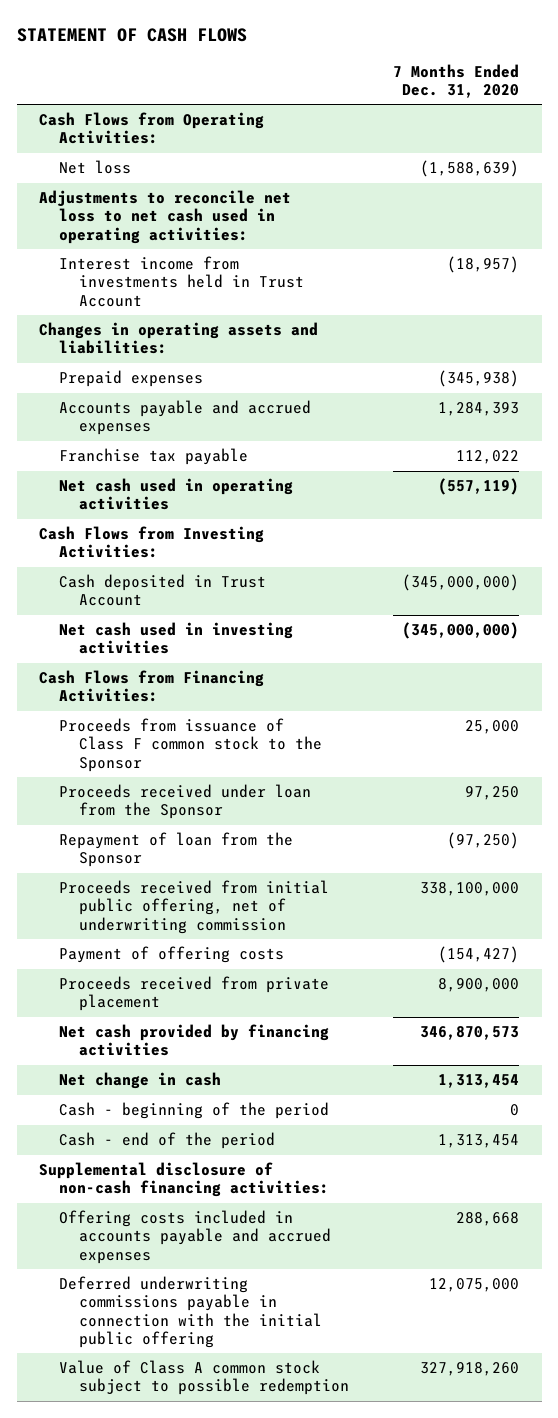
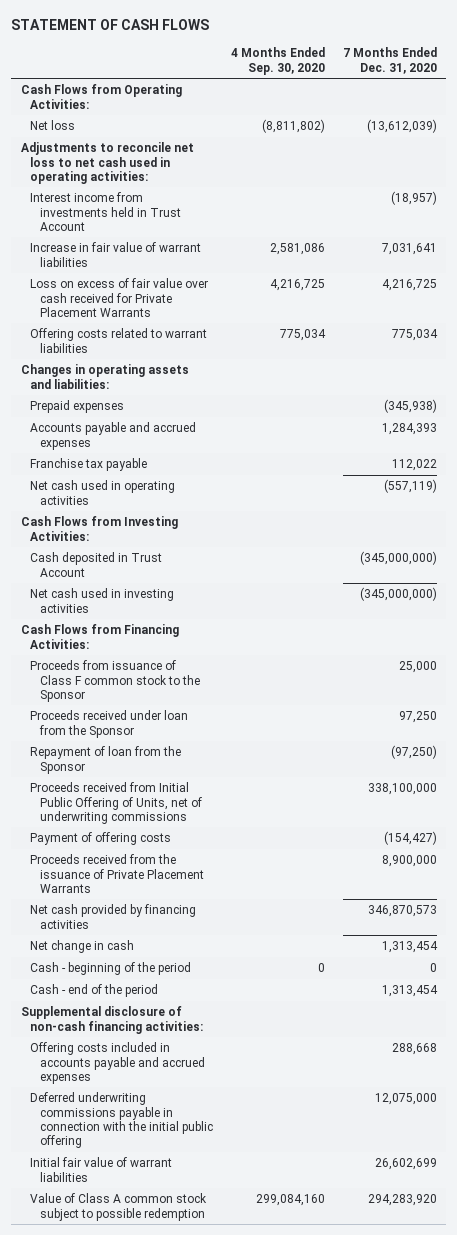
none -> [230,47,325,75] 4 Months Ended Sep. 30, 2020
[420,160,520,178] (1,588,639) -> [366,119,437,134] (13,612,039)
none -> [30,242,202,267] Increase in fair value of warrant liabilities
none -> [30,278,209,317] Loss on excess of fair value over cash received for Private Placement Warrants
none -> [30,328,208,353] Offering costs related to warrant liabilities
[59,880,330,934] Proceeds received from initial public offering, net of underwriting commission -> [30,782,202,824] Proceeds received from Initial Public Offering of Units, net of underwriting commissions
[59,976,330,1012] Proceeds received from private placement -> [30,854,204,893] Proceeds received from the issuance of Private Placement Warrants
none -> [30,1157,173,1182] Initial fair value of warrant liabilities
[420,1362,520,1377] 327,918,260 -> [367,1194,437,1207] 294,283,920

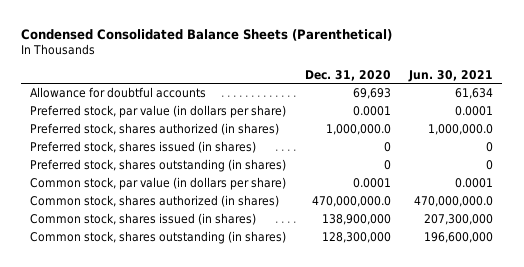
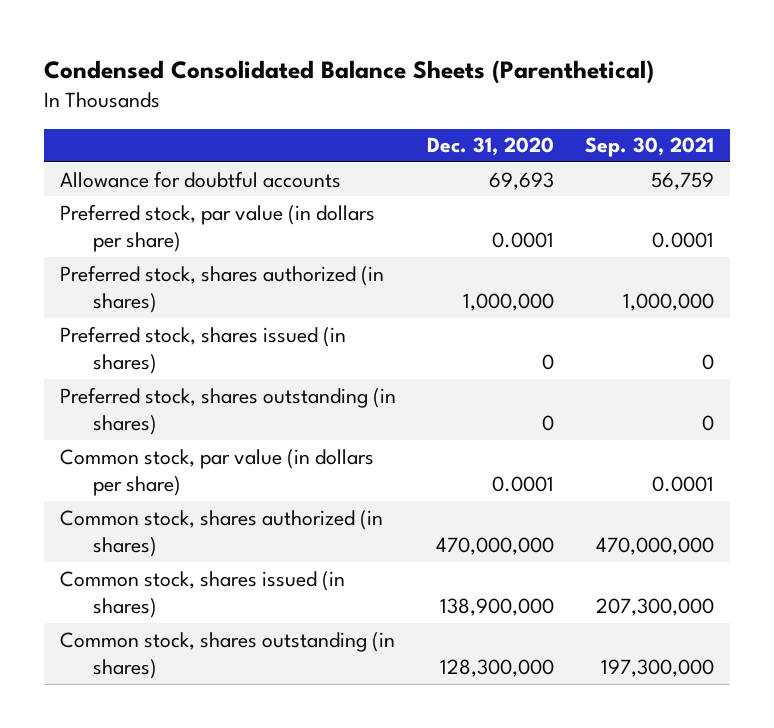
[408,69,494,82] Jun. 30, 2021 -> none
none -> [585,137,715,158] Sep. 30, 2021
[325,124,391,136] 1,000,000.0 -> [463,293,555,312] 1,000,000
[311,196,391,208] 470,000,000.0 -> [436,537,555,556] 470,000,000

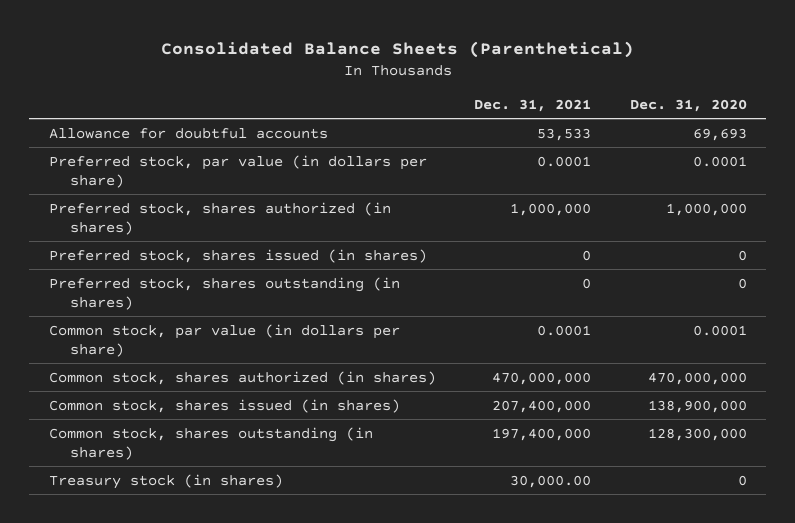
[44,59,655,84] Condensed Consolidated Balance Sheets (Parenthetical) -> [160,40,634,58] Consolidated Balance Sheets (Parenthetical)
[585,137,715,158] Sep. 30, 2021 -> none
none -> [474,98,592,112] Dec. 31, 2021
none -> [48,473,283,489] Treasury stock (in shares)

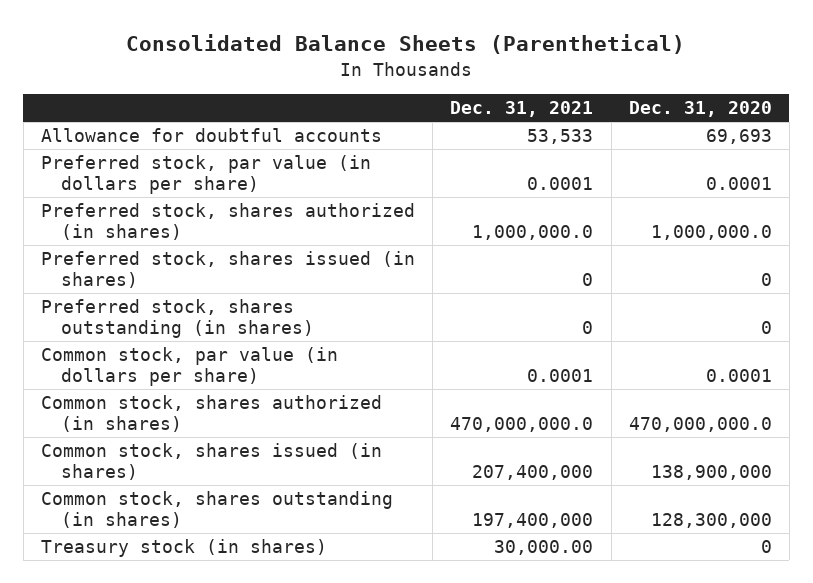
[510,202,592,216] 1,000,000 -> [472,225,594,241] 1,000,000.0
[665,202,747,216] 1,000,000 -> [650,225,772,241] 1,000,000.0
[492,371,592,385] 470,000,000 -> [450,417,594,433] 470,000,000.0
[647,371,747,385] 470,000,000 -> [628,417,772,433] 470,000,000.0

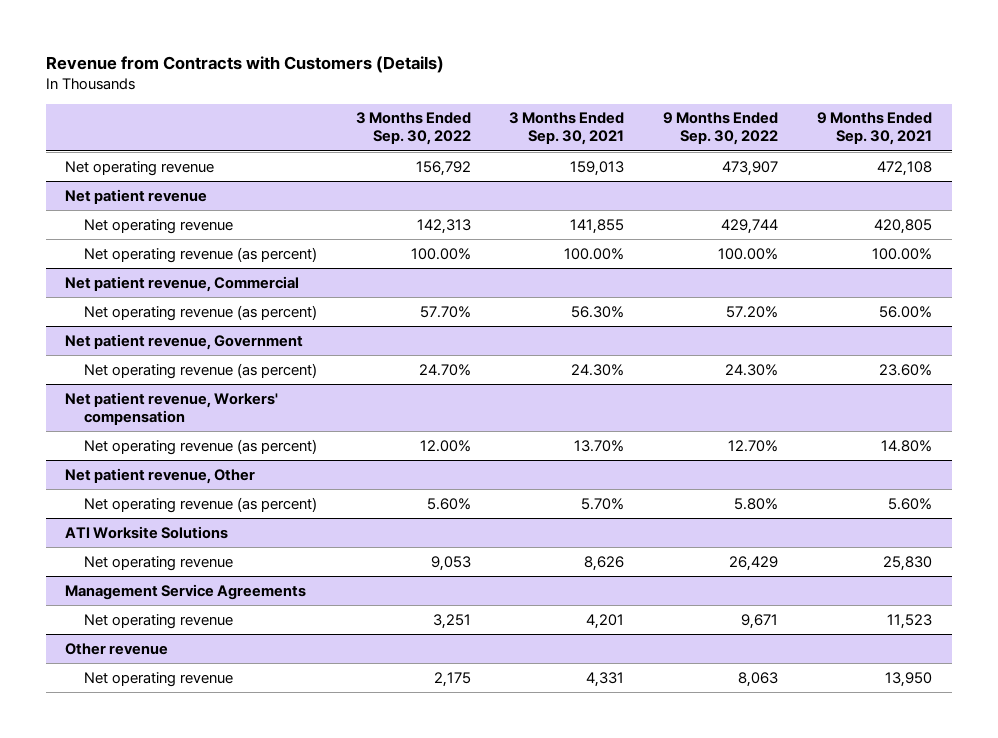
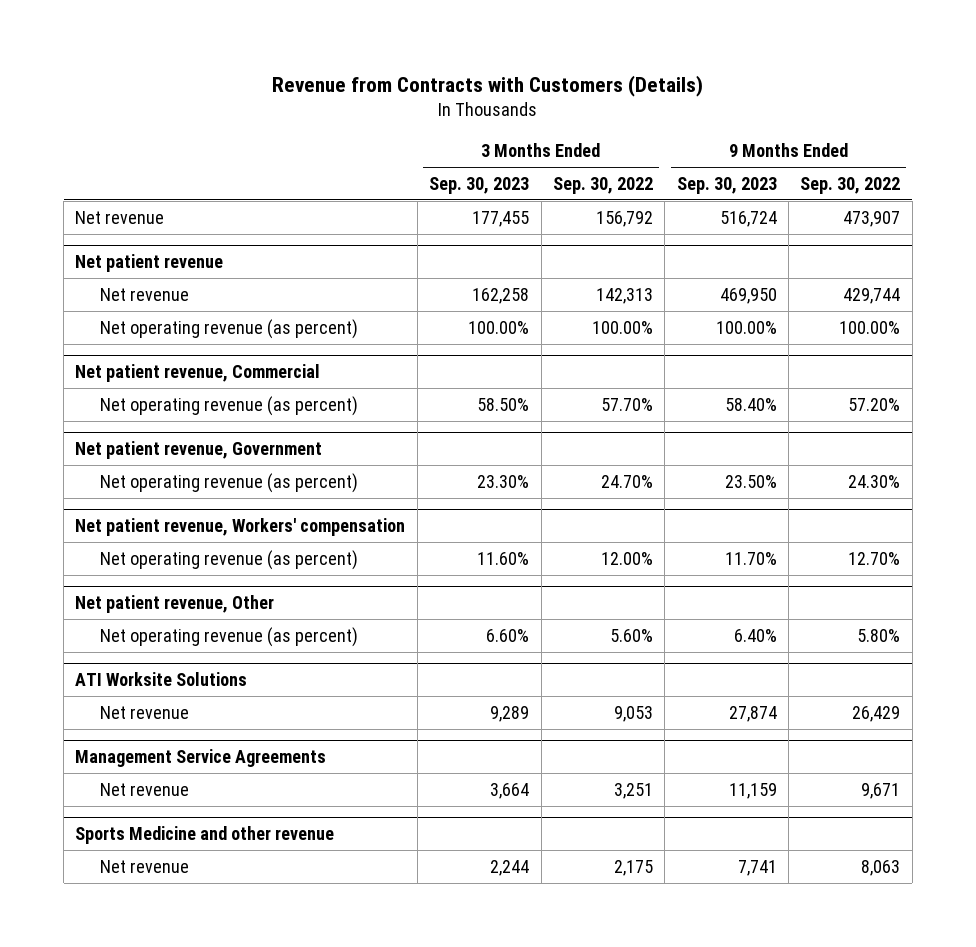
[509,112,625,146] 3 Months Ended Sep. 30, 2021 -> none
[817,112,933,146] 9 Months Ended Sep. 30, 2021 -> none
none -> [429,176,530,194] Sep. 30, 2023
none -> [676,176,777,194] Sep. 30, 2023
[65,160,215,176] Net operating revenue -> [75,210,165,224] Net revenue
[83,218,233,234] Net operating revenue -> [100,287,190,301] Net revenue
[83,555,233,571] Net operating revenue -> [100,705,190,719] Net revenue
[65,642,169,655] Other revenue -> none
[83,613,233,629] Net operating revenue -> [100,782,190,796] Net revenue
none -> [75,826,335,845] Sports Medicine and other revenue
[83,671,233,687] Net operating revenue -> [100,859,190,873] Net revenue

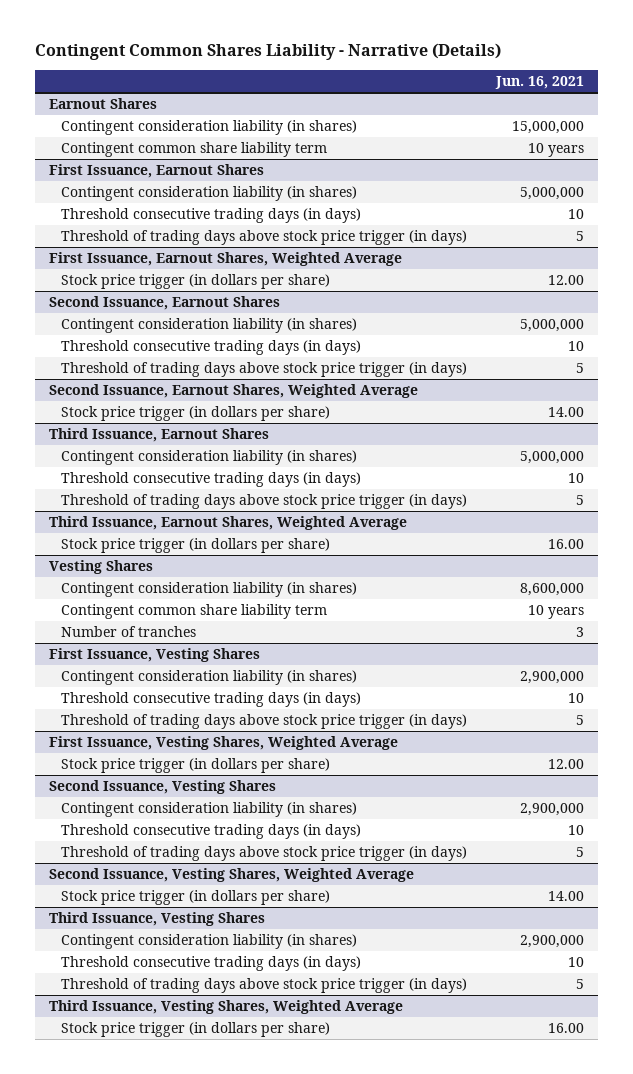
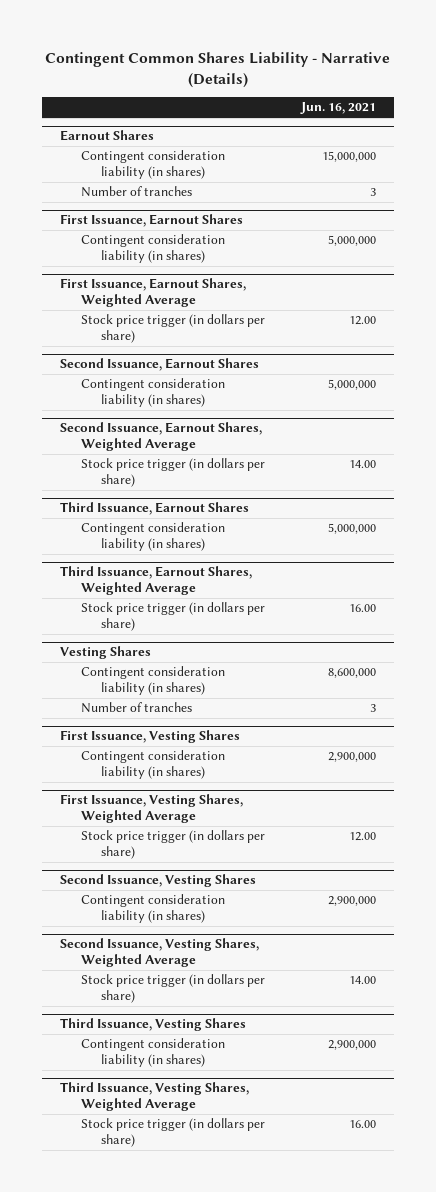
[60,142,327,158] Contingent common share liability term -> none
none -> [80,186,192,198] Number of tranches
[60,208,361,224] Threshold consecutive trading days (in days) -> none
[60,230,467,246] Threshold of trading days above stock price trigger (in days) -> none
[60,340,361,356] Threshold consecutive trading days (in days) -> none
[60,362,467,378] Threshold of trading days above stock price trigger (in days) -> none
[60,472,361,488] Threshold consecutive trading days (in days) -> none
[60,494,467,510] Threshold of trading days above stock price trigger (in days) -> none
[60,604,327,620] Contingent common share liability term -> none
[60,692,361,708] Threshold consecutive trading days (in days) -> none
[60,714,467,730] Threshold of trading days above stock price trigger (in days) -> none
[60,824,361,840] Threshold consecutive trading days (in days) -> none
[60,846,467,862] Threshold of trading days above stock price trigger (in days) -> none
[60,956,361,972] Threshold consecutive trading days (in days) -> none
[60,978,467,994] Threshold of trading days above stock price trigger (in days) -> none

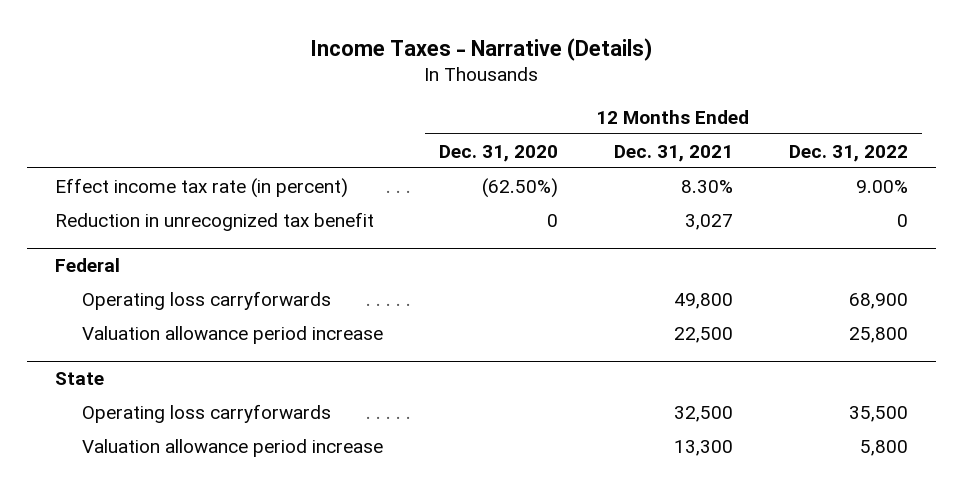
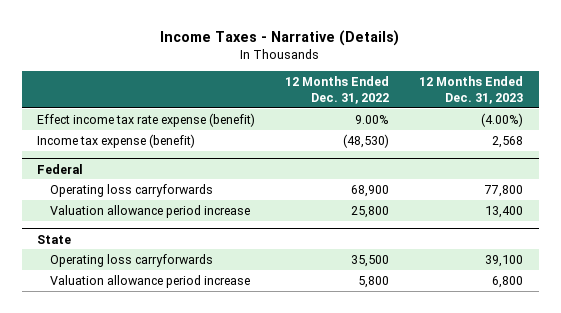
[438,144,558,162] Dec. 31, 2020 -> none
[613,144,733,162] Dec. 31, 2021 -> none
none -> [419,76,524,105] 12 Months Ended Dec. 31, 2023
[54,211,374,231] Reduction in unrecognized tax benefit -> none
[54,177,348,198] Effect income tax rate (in percent) -> [37,112,256,127] Effect income tax rate expense (benefit)
none -> [37,133,196,148] Income tax expense (benefit)

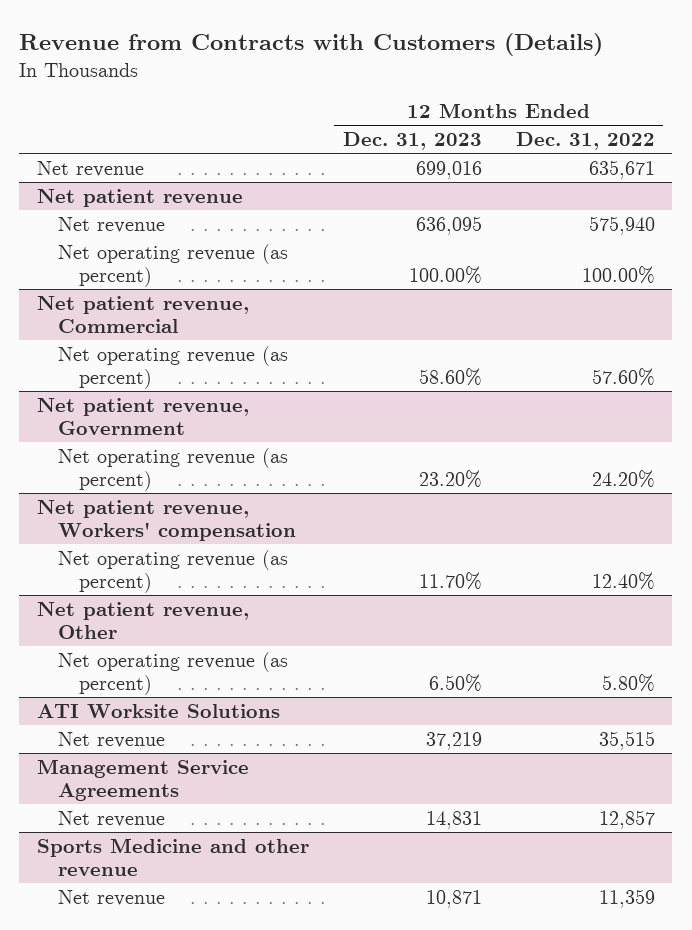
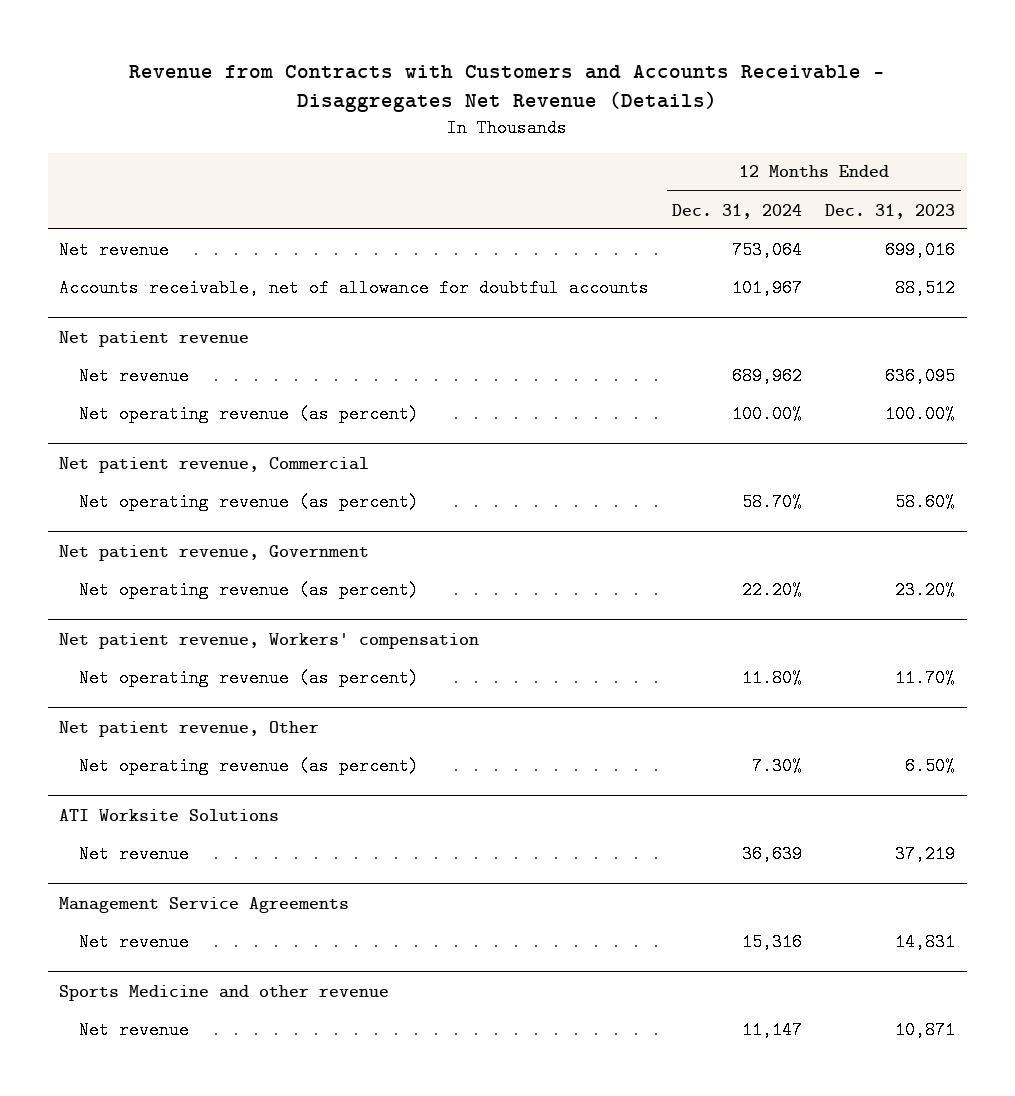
[19,33,604,57] Revenue from Contracts with Customers (Details) -> [129,64,886,113] Revenue from Contracts with Customers and Accounts Receivable - Disaggregates Net Revenue (Details)
[515,132,655,151] Dec. 31, 2022 -> none
none -> [672,203,803,219] Dec. 31, 2024
none -> [59,278,650,297] Accounts receivable, net of allowance for doubtful accounts

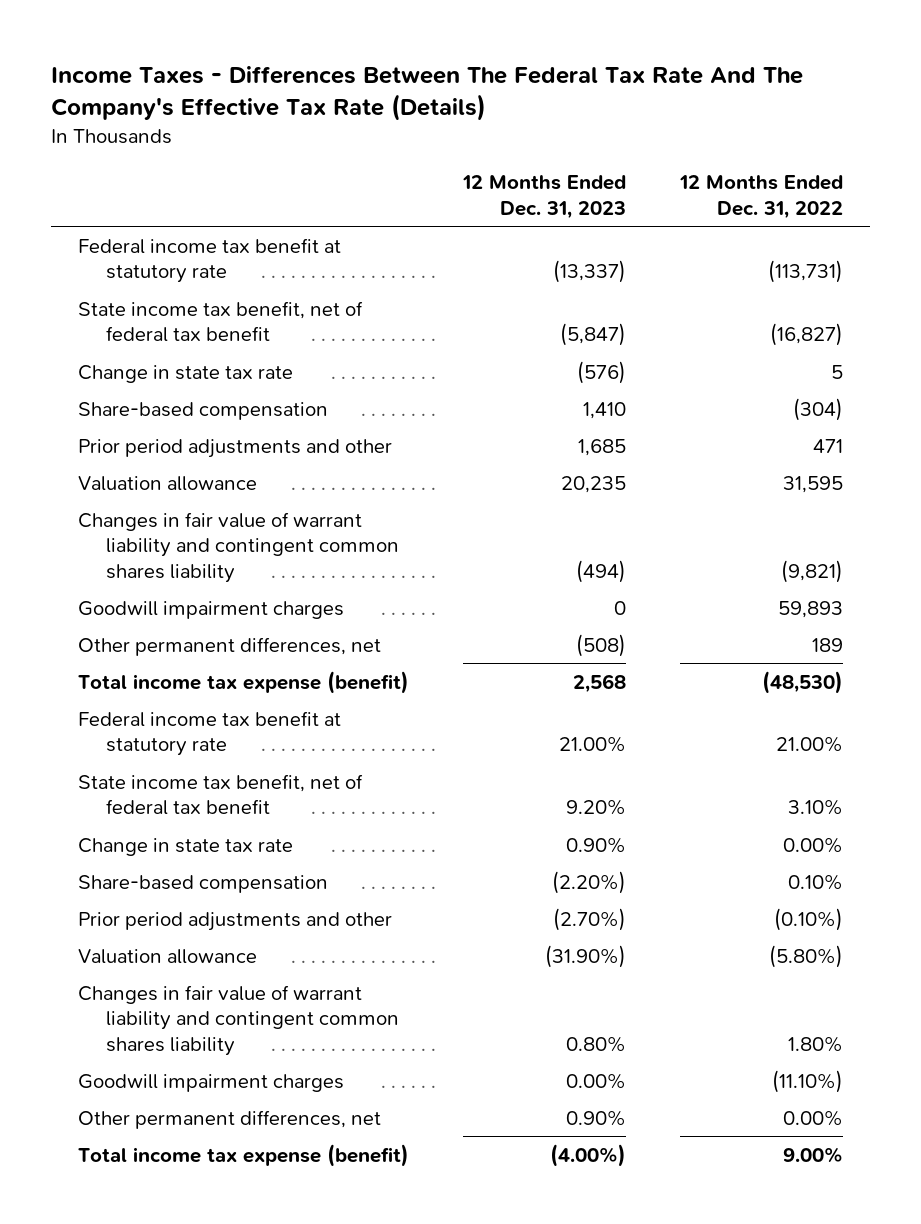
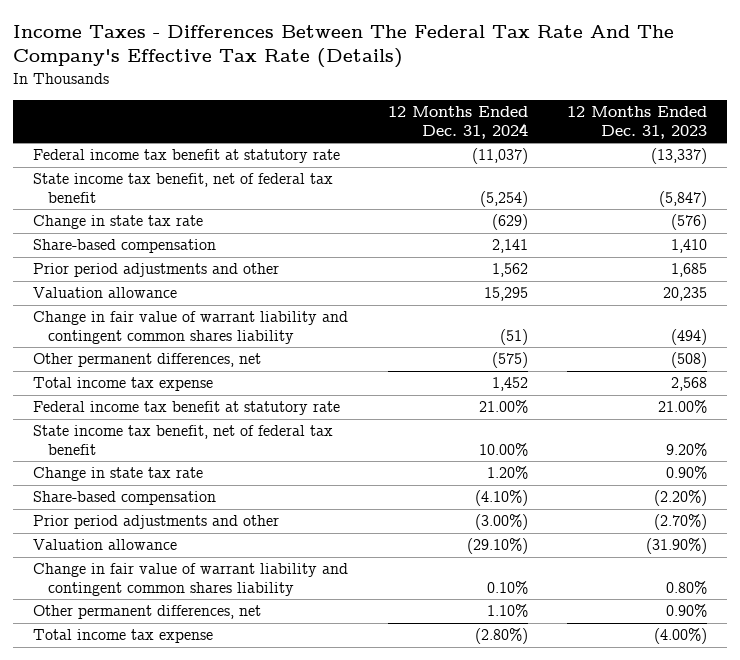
[679,175,844,219] 12 Months Ended Dec. 31, 2022 -> none
none -> [387,106,528,139] 12 Months Ended Dec. 31, 2024
[77,600,344,619] Goodwill impairment charges -> none
[77,511,399,583] Changes in fair value of warrant liability and contingent common shares liability -> [32,311,348,344] Change in fair value of warrant liability and contingent common shares liability
[77,670,409,694] Total income tax expense (benefit) -> [32,377,213,392] Total income tax expense
[77,1073,344,1092] Goodwill impairment charges -> none
[77,984,399,1056] Changes in fair value of warrant liability and contingent common shares liability -> [32,563,348,596] Change in fair value of warrant liability and contingent common shares liability
[77,1143,409,1167] Total income tax expense (benefit) -> [32,629,213,644] Total income tax expense

